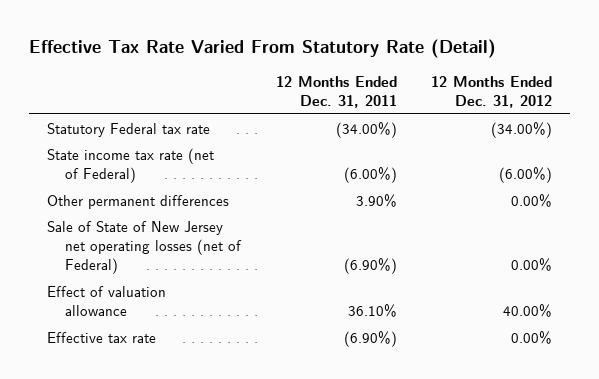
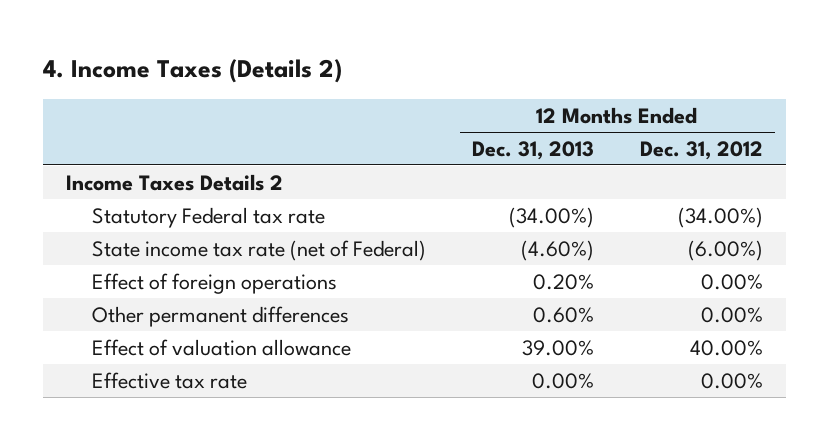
[29,39,497,59] Effective Tax Rate Varied From Statutory Rate (Detail) -> [42,59,342,84] 4. Income Taxes (Details 2)
[275,75,397,109] 12 Months Ended Dec. 31, 2011 -> none
none -> [471,140,594,160] Dec. 31, 2013
none -> [66,173,284,191] Income Taxes Details 2
none -> [91,272,337,294] Effect of foreign operations
[46,220,243,275] Sale of State of New Jersey net operating losses (net of Federal) -> none

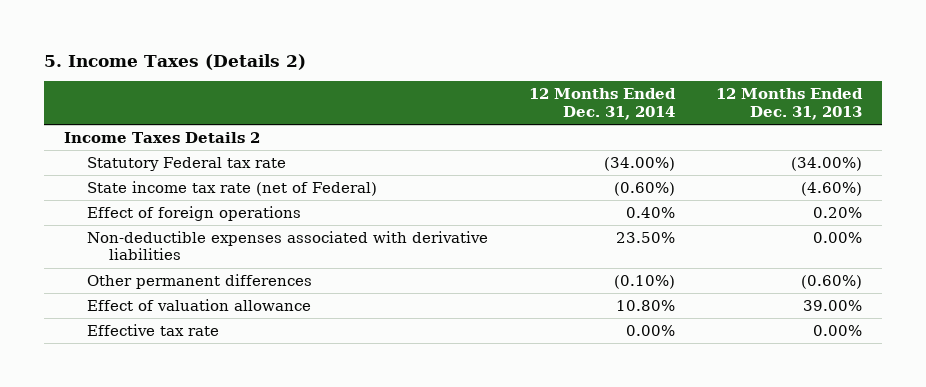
[42,59,342,84] 4. Income Taxes (Details 2) -> [43,53,306,70] 5. Income Taxes (Details 2)
[640,140,764,160] Dec. 31, 2012 -> none
none -> [528,88,676,120] 12 Months Ended Dec. 31, 2014
none -> [86,231,488,261] Non-deductible expenses associated with derivative liabilities
[532,306,594,323] 0.60% -> [800,275,862,290] (0.60%)

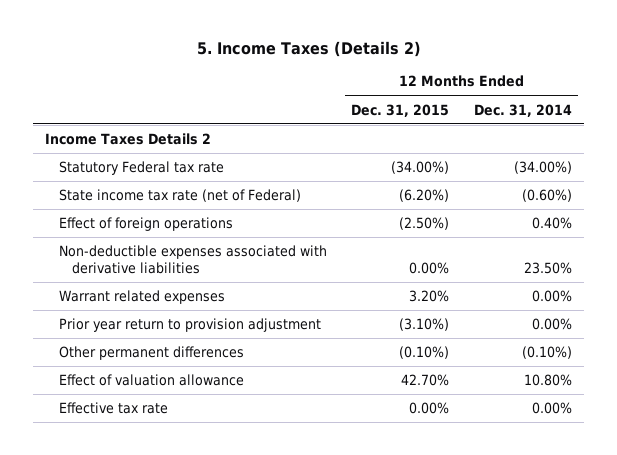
[715,88,863,120] 12 Months Ended Dec. 31, 2013 -> none
none -> [351,103,450,117] Dec. 31, 2015
none -> [58,290,225,305] Warrant related expenses
none -> [58,318,321,333] Prior year return to provision adjustment

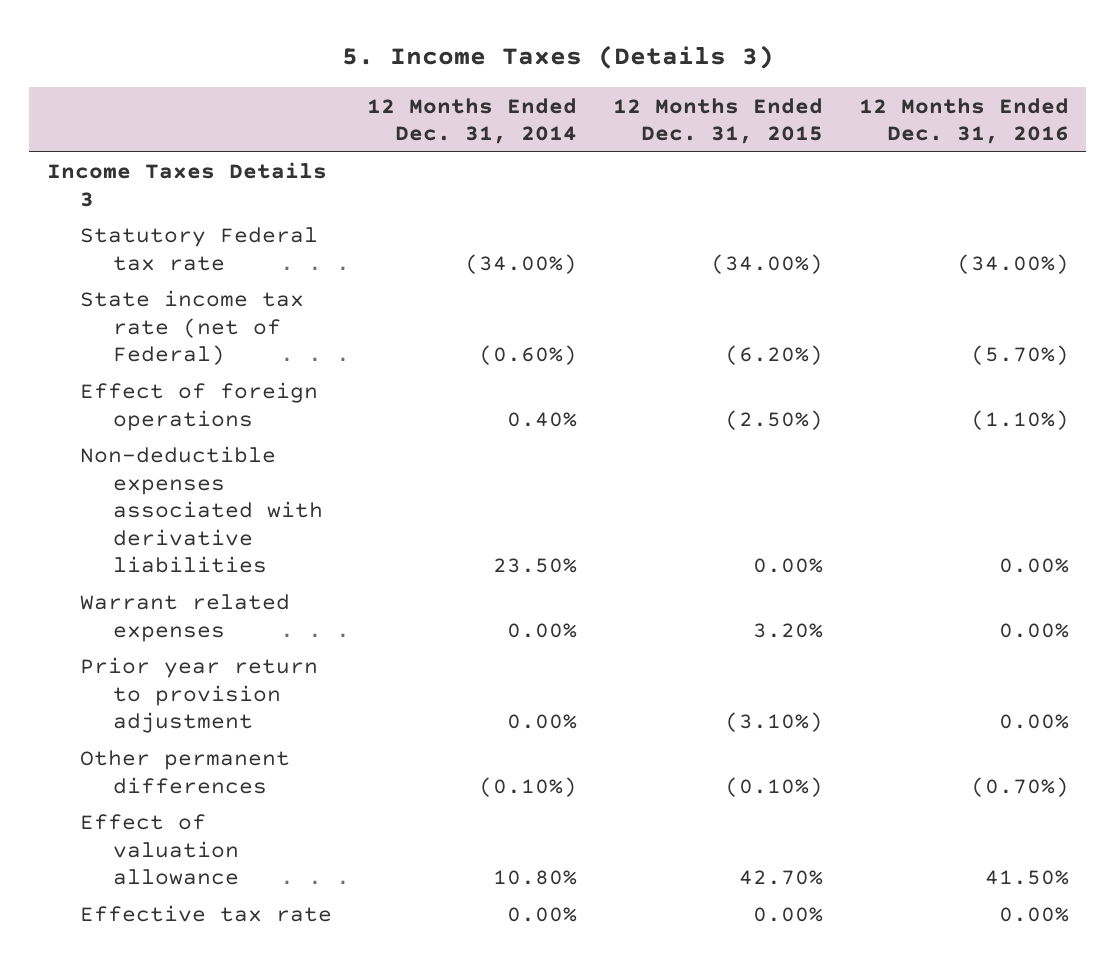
[196,40,421,57] 5. Income Taxes (Details 2) -> [341,45,774,70] 5. Income Taxes (Details 3)
none -> [858,97,1069,145] 12 Months Ended Dec. 31, 2016
[45,133,212,146] Income Taxes Details 2 -> [46,162,327,207] Income Taxes Details 3

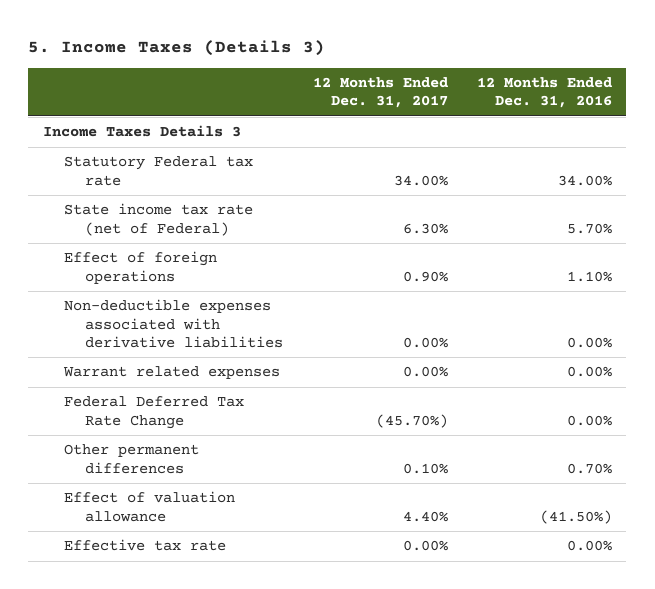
[367,97,578,145] 12 Months Ended Dec. 31, 2014 -> none
[613,97,824,145] 12 Months Ended Dec. 31, 2015 -> none
none -> [312,77,448,109] 12 Months Ended Dec. 31, 2017
[956,253,1069,274] (34.00%) -> [557,174,612,186] 34.00%
[970,345,1069,366] (5.70%) -> [566,222,612,234] 5.70%
[970,409,1069,430] (1.10%) -> [566,270,612,282] 1.10%
[79,657,318,734] Prior year return to provision adjustment -> [64,396,245,429] Federal Deferred Tax Rate Change
[970,776,1069,797] (0.70%) -> [566,462,612,474] 0.70%
[984,870,1069,886] 41.50% -> [539,509,612,524] (41.50%)

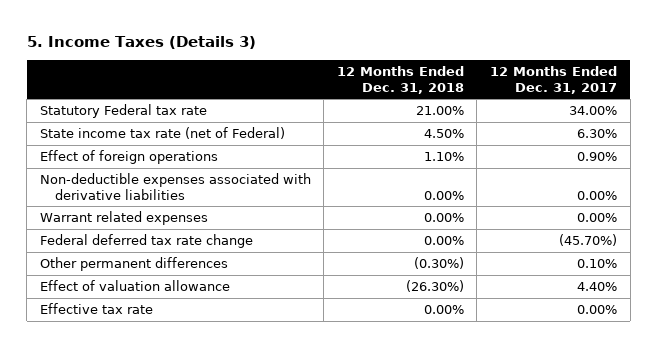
[476,77,612,109] 12 Months Ended Dec. 31, 2016 -> none
none -> [336,66,464,94] 12 Months Ended Dec. 31, 2018
[43,125,242,138] Income Taxes Details 3 -> none
[64,396,245,429] Federal Deferred Tax Rate Change -> [39,234,253,249] Federal deferred tax rate change

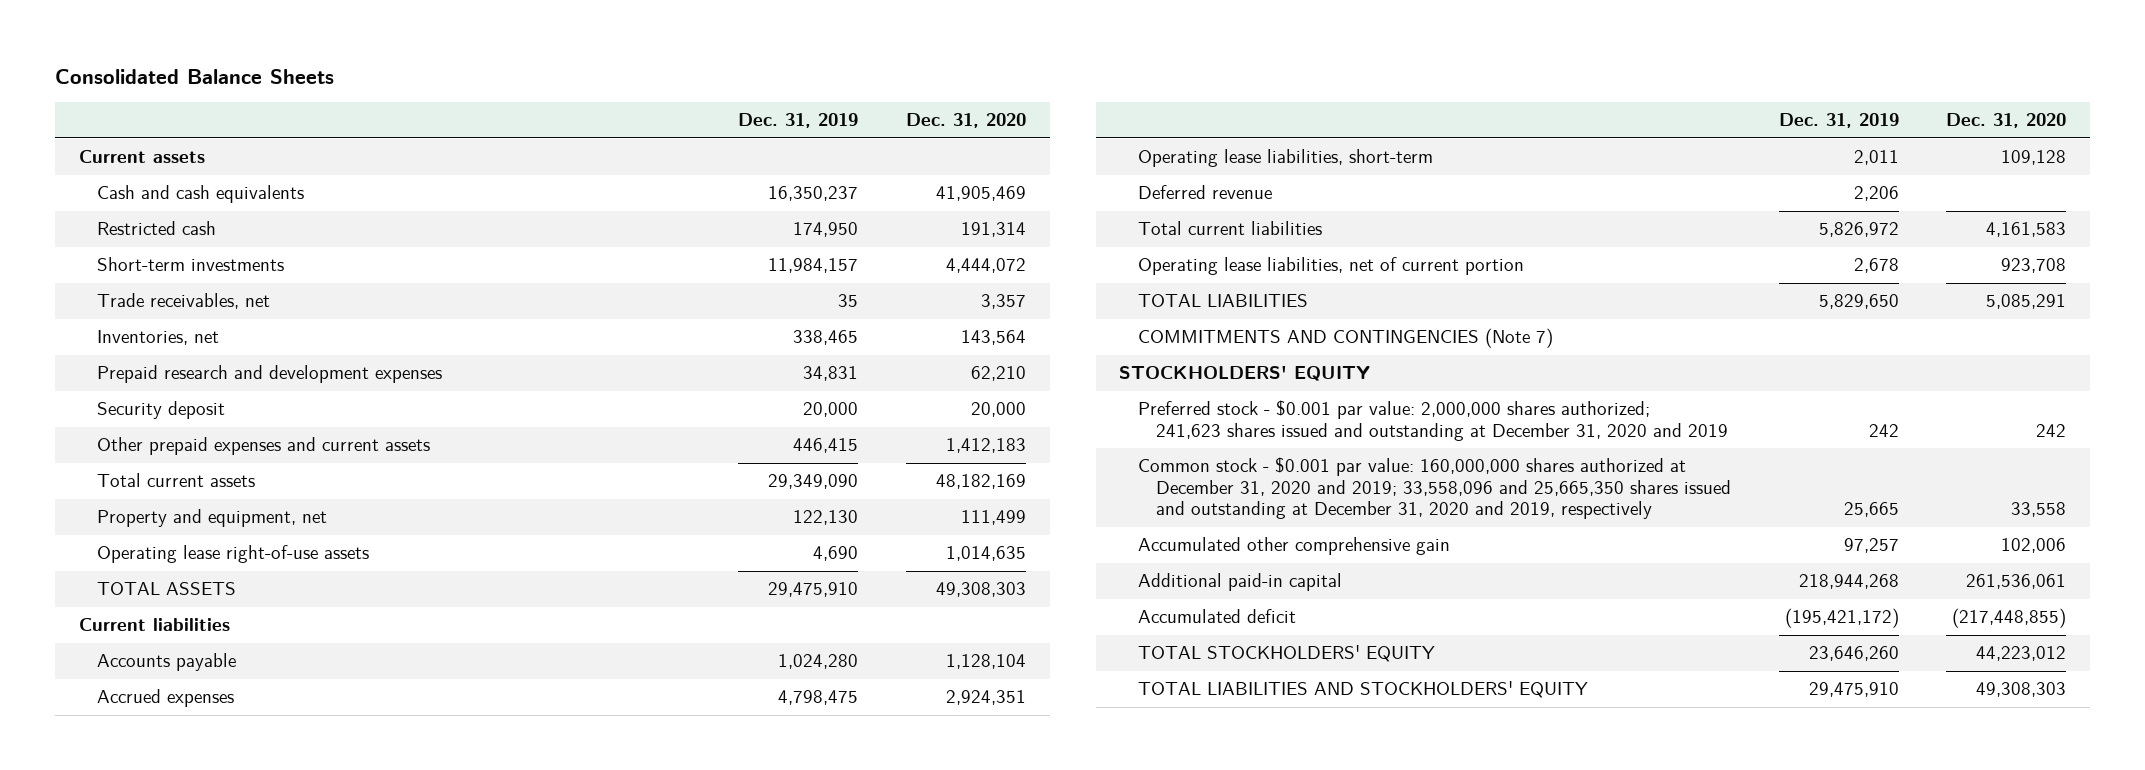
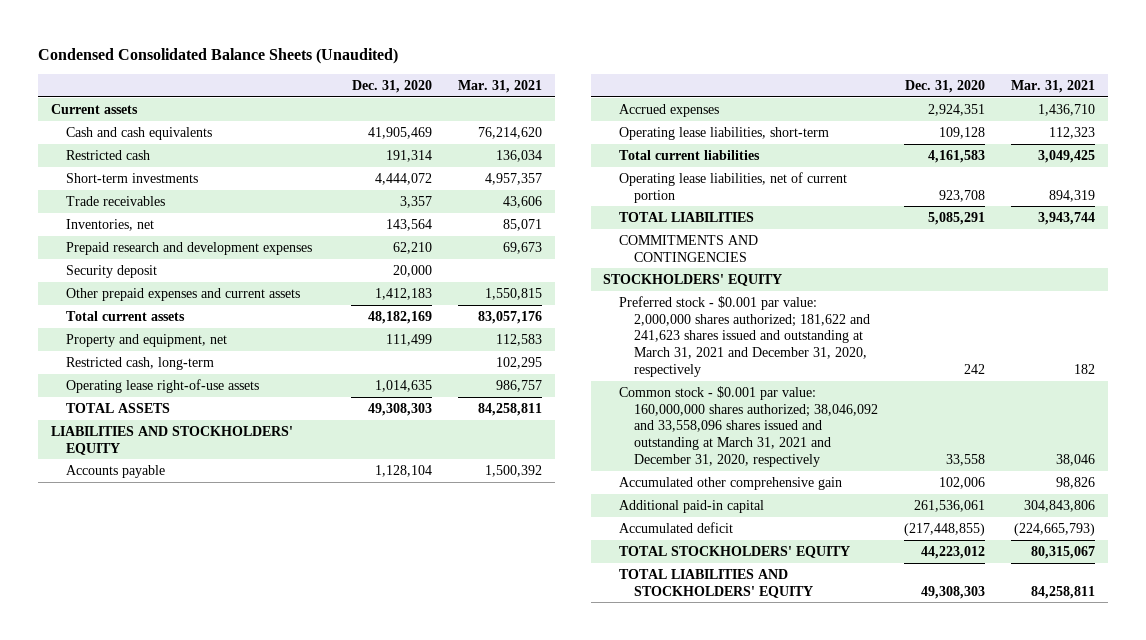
[55,68,335,84] Consolidated Balance Sheets -> [38,48,399,65] Condensed Consolidated Balance Sheets (Unaudited)
[738,113,859,129] Dec. 31, 2019 -> none
none -> [458,80,543,94] Mar. 31, 2021
[97,293,271,310] Trade receivables, net -> [66,195,166,206] Trade receivables
none -> [66,356,215,370] Restricted cash, long-term
[78,618,230,632] Current liabilities -> none
none -> [51,425,294,455] LIABILITIES AND STOCKHOLDERS' EQUITY
[1137,185,1272,200] Deferred revenue -> none
[1137,328,1553,349] COMMITMENTS AND CONTINGENCIES (Note 7) -> [618,234,758,262] COMMITMENTS AND CONTINGENCIES
[1137,400,1729,441] Preferred stock - $0.001 par value: 2,000,000 shares authorized; 241,623 shares issued and outstanding at December 31, 2020 and 2019 -> [618,295,870,377] Preferred stock - $0.001 par value: 2,000,000 shares authorized; 181,622 and 241,623 shares issued and outstanding at March 31, 2021 and December 31, 2020, respectively
[1137,457,1732,520] Common stock - $0.001 par value: 160,000,000 shares authorized at December 31, 2020 and 2019; 33,558,096 and 25,665,350 shares issued and outstanding at December 31, 2020 and 2019, respectively -> [618,385,878,467] Common stock - $0.001 par value: 160,000,000 shares authorized; 38,046,092 and 33,558,096 shares issued and outstanding at March 31, 2021 and December 31, 2020, respectively

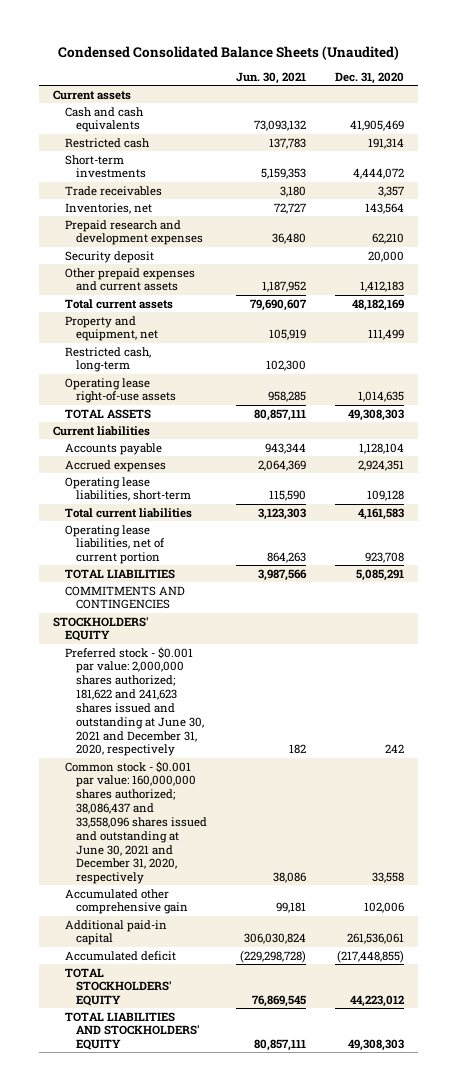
[458,80,543,94] Mar. 31, 2021 -> none
none -> [235,72,306,85] Jun. 30, 2021
[51,425,294,455] LIABILITIES AND STOCKHOLDERS' EQUITY -> none
none -> [53,425,151,436] Current liabilities
[618,295,870,377] Preferred stock - $0.001 par value: 2,000,000 shares authorized; 181,622 and 241,623 shares issued and outstanding at March 31, 2021 and December 31, 2020, respectively -> [64,646,204,757] Preferred stock - $0.001 par value: 2,000,000 shares authorized; 181,622 and 241,623 shares issued and outstanding at June 30, 2021 and December 31, 2020, respectively
[618,385,878,467] Common stock - $0.001 par value: 160,000,000 shares authorized; 38,046,092 and 33,558,096 shares issued and outstanding at March 31, 2021 and December 31, 2020, respectively -> [64,760,207,885] Common stock - $0.001 par value: 160,000,000 shares authorized; 38,086,437 and 33,558,096 shares issued and outstanding at June 30, 2021 and December 31, 2020, respectively

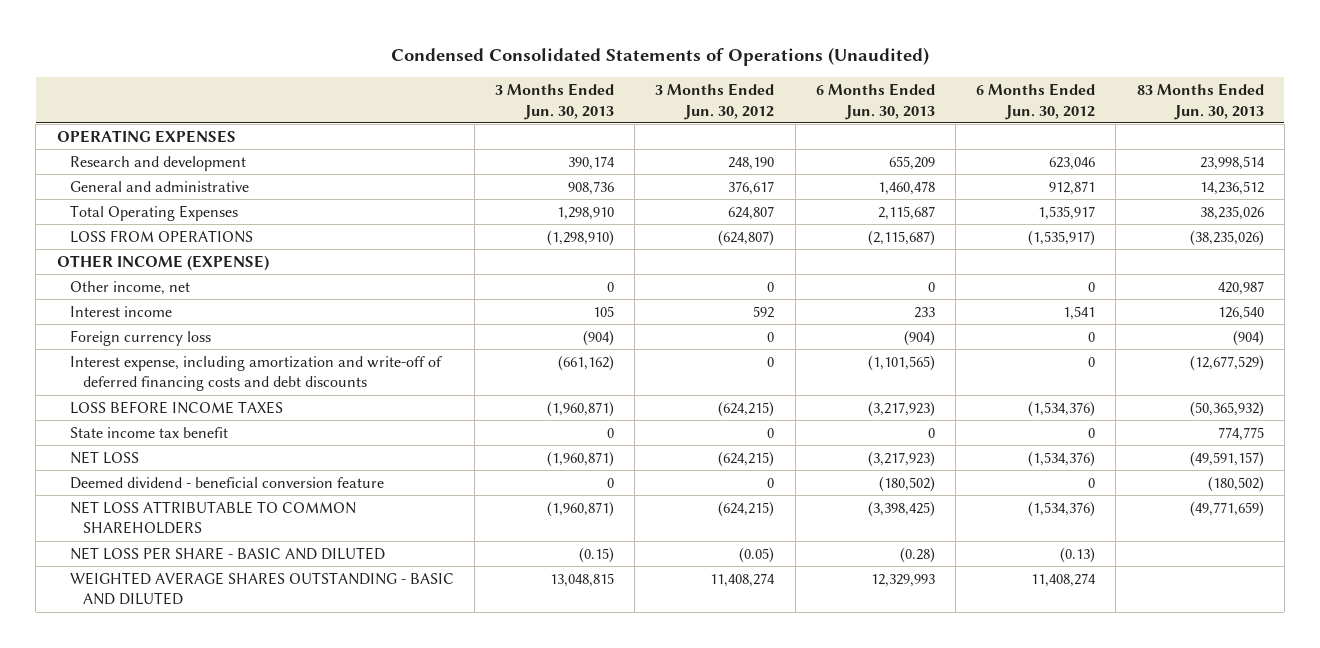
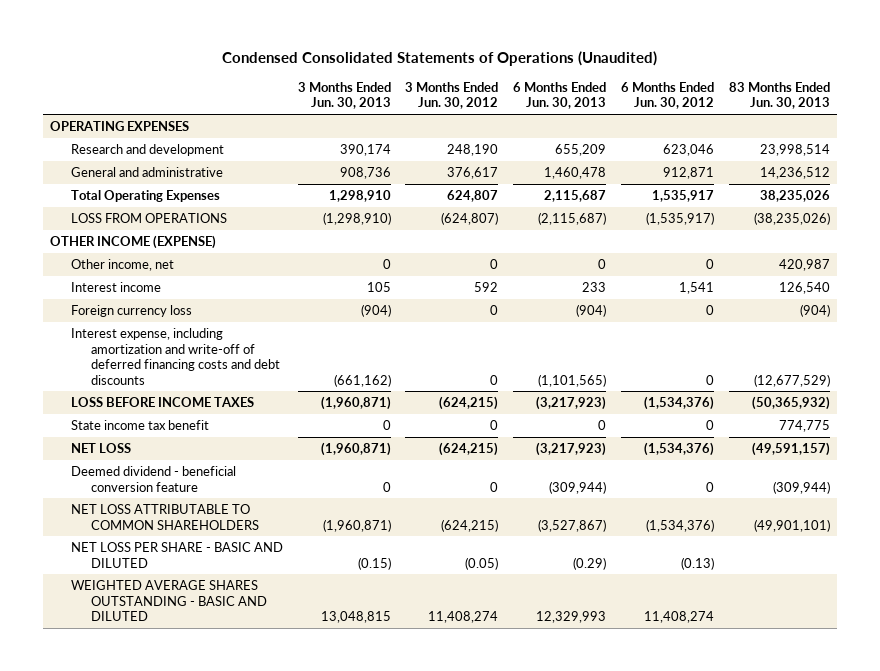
[878,475,935,492] (180,502) -> [549,480,607,494] (309,944)
[1207,475,1264,492] (180,502) -> [773,480,831,494] (309,944)
[867,500,935,517] (3,398,425) -> [538,518,607,532] (3,527,867)
[1189,500,1264,517] (49,771,659) -> [754,518,831,532] (49,901,101)
[899,546,935,563] (0.28) -> [573,556,607,570] (0.29)

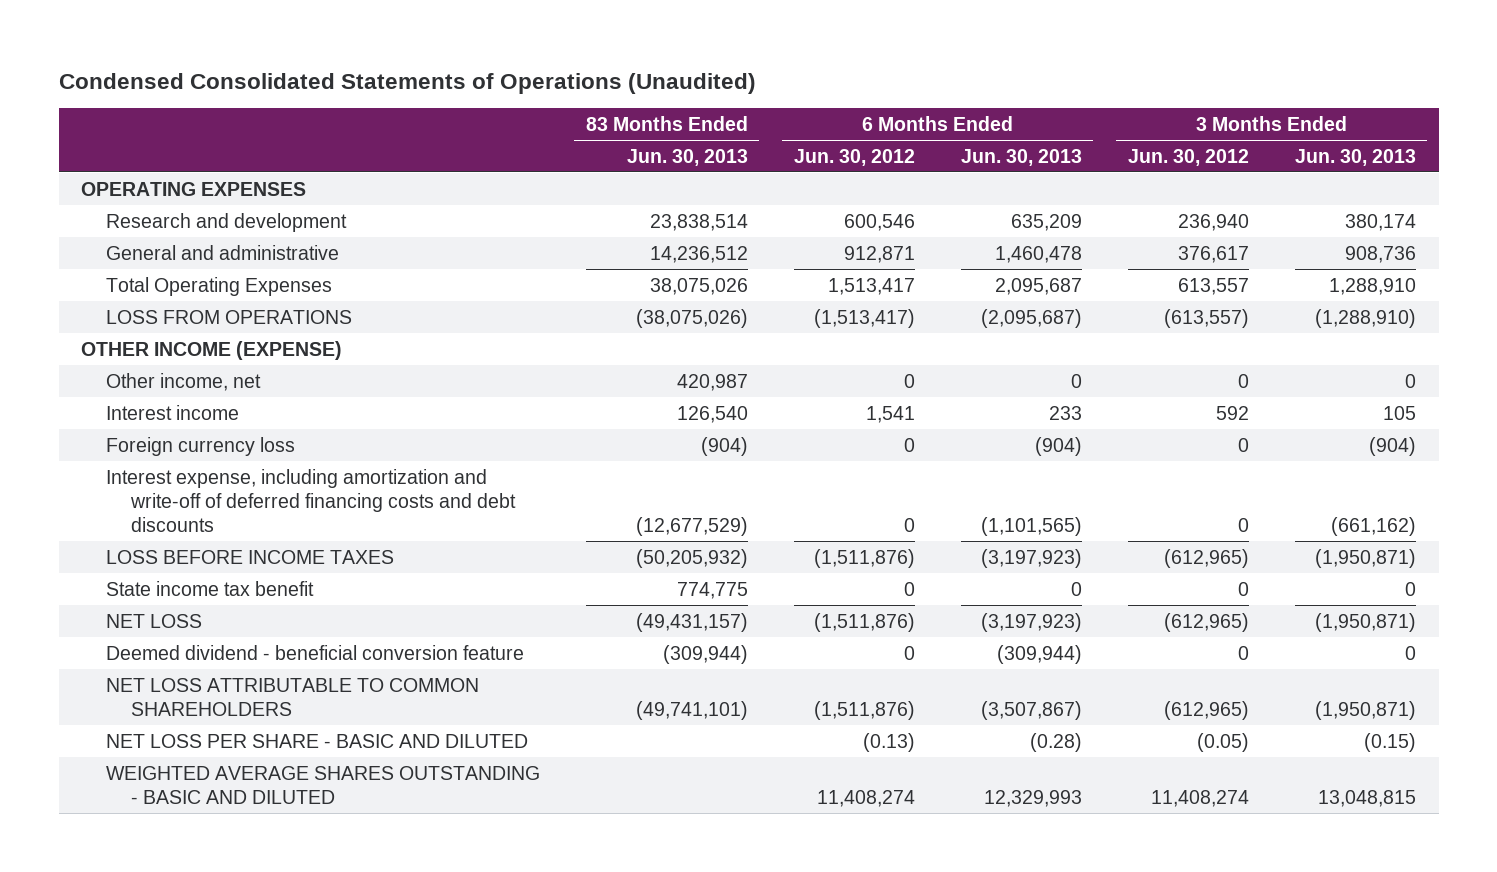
[339,143,391,156] 390,174 -> [1344,213,1416,231] 380,174
[447,143,499,156] 248,190 -> [1177,213,1249,231] 236,940
[555,143,607,156] 655,209 -> [1010,213,1082,231] 635,209
[663,143,715,156] 623,046 -> [843,213,915,231] 600,546
[760,143,831,156] 23,998,514 -> [649,213,748,231] 23,838,514
[328,189,391,202] 1,298,910 -> [1328,277,1416,295] 1,288,910
[447,189,499,202] 624,807 -> [1177,277,1249,295] 613,557
[544,189,607,202] 2,115,687 -> [994,277,1082,295] 2,095,687
[652,189,715,202] 1,535,917 -> [827,277,915,295] 1,513,417
[760,189,831,202] 38,235,026 -> [649,277,748,295] 38,075,026
[322,211,391,225] (1,298,910) -> [1314,308,1416,328] (1,288,910)
[441,211,499,225] (624,807) -> [1163,308,1249,328] (613,557)
[538,211,607,225] (2,115,687) -> [980,308,1082,328] (2,095,687)
[646,211,715,225] (1,535,917) -> [813,308,915,328] (1,513,417)
[754,211,831,225] (38,235,026) -> [635,308,748,328] (38,075,026)
[320,395,391,410] (1,960,871) -> [1314,548,1416,568] (1,950,871)
[439,395,499,410] (624,215) -> [1163,548,1249,568] (612,965)
[536,395,607,410] (3,217,923) -> [980,548,1082,568] (3,197,923)
[644,395,715,410] (1,534,376) -> [813,548,915,568] (1,511,876)
[752,395,831,410] (50,365,932) -> [635,548,748,568] (50,205,932)
[320,441,391,456] (1,960,871) -> [1314,612,1416,632] (1,950,871)
[439,441,499,456] (624,215) -> [1163,612,1249,632] (612,965)
[536,441,607,456] (3,217,923) -> [980,612,1082,632] (3,197,923)
[644,441,715,456] (1,534,376) -> [813,612,915,632] (1,511,876)
[752,441,831,456] (49,591,157) -> [635,612,748,632] (49,431,157)
[322,518,391,532] (1,960,871) -> [1314,700,1416,720] (1,950,871)
[441,518,499,532] (624,215) -> [1163,700,1249,720] (612,965)
[538,518,607,532] (3,527,867) -> [980,700,1082,720] (3,507,867)
[646,518,715,532] (1,534,376) -> [813,700,915,720] (1,511,876)
[754,518,831,532] (49,901,101) -> [635,700,748,720] (49,741,101)
[573,556,607,570] (0.29) -> [1029,732,1082,752] (0.28)

